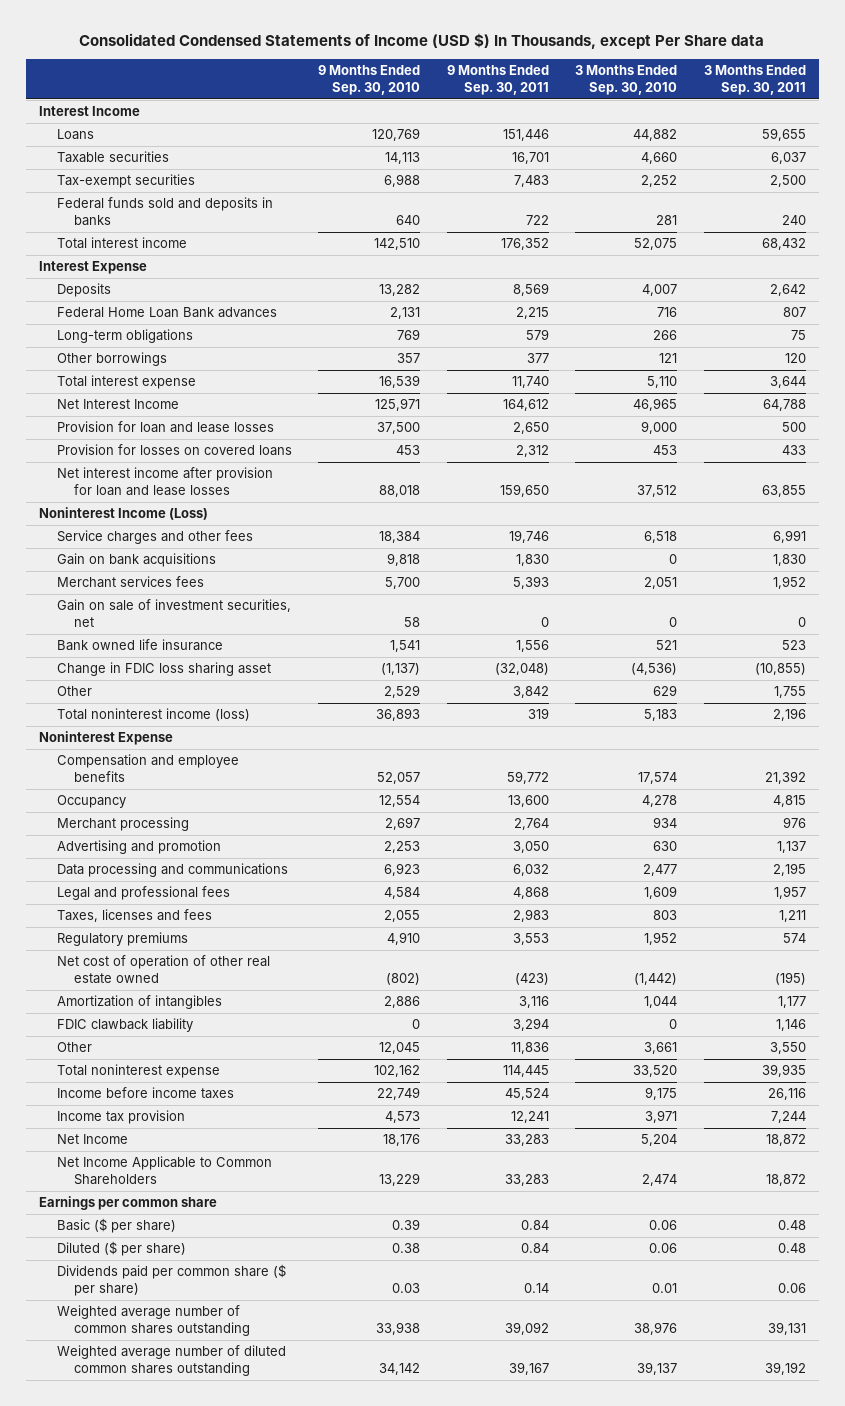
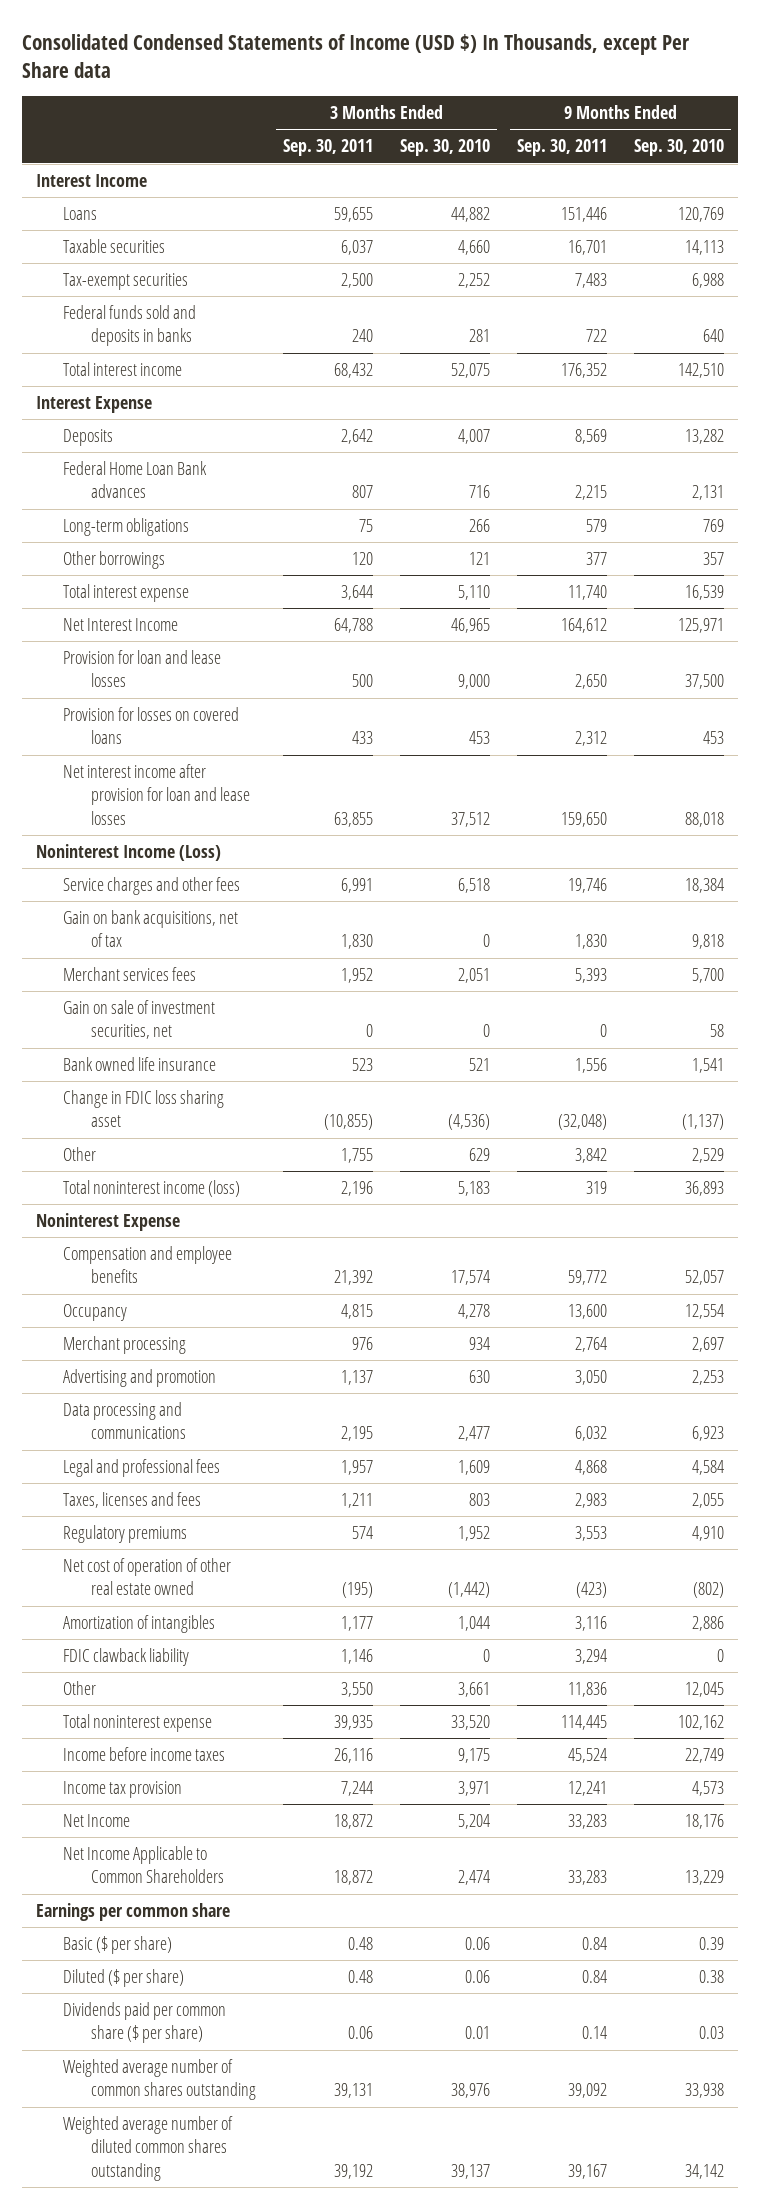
[56,553,216,568] Gain on bank acquisitions -> [63,910,239,948] Gain on bank acquisitions, net of tax

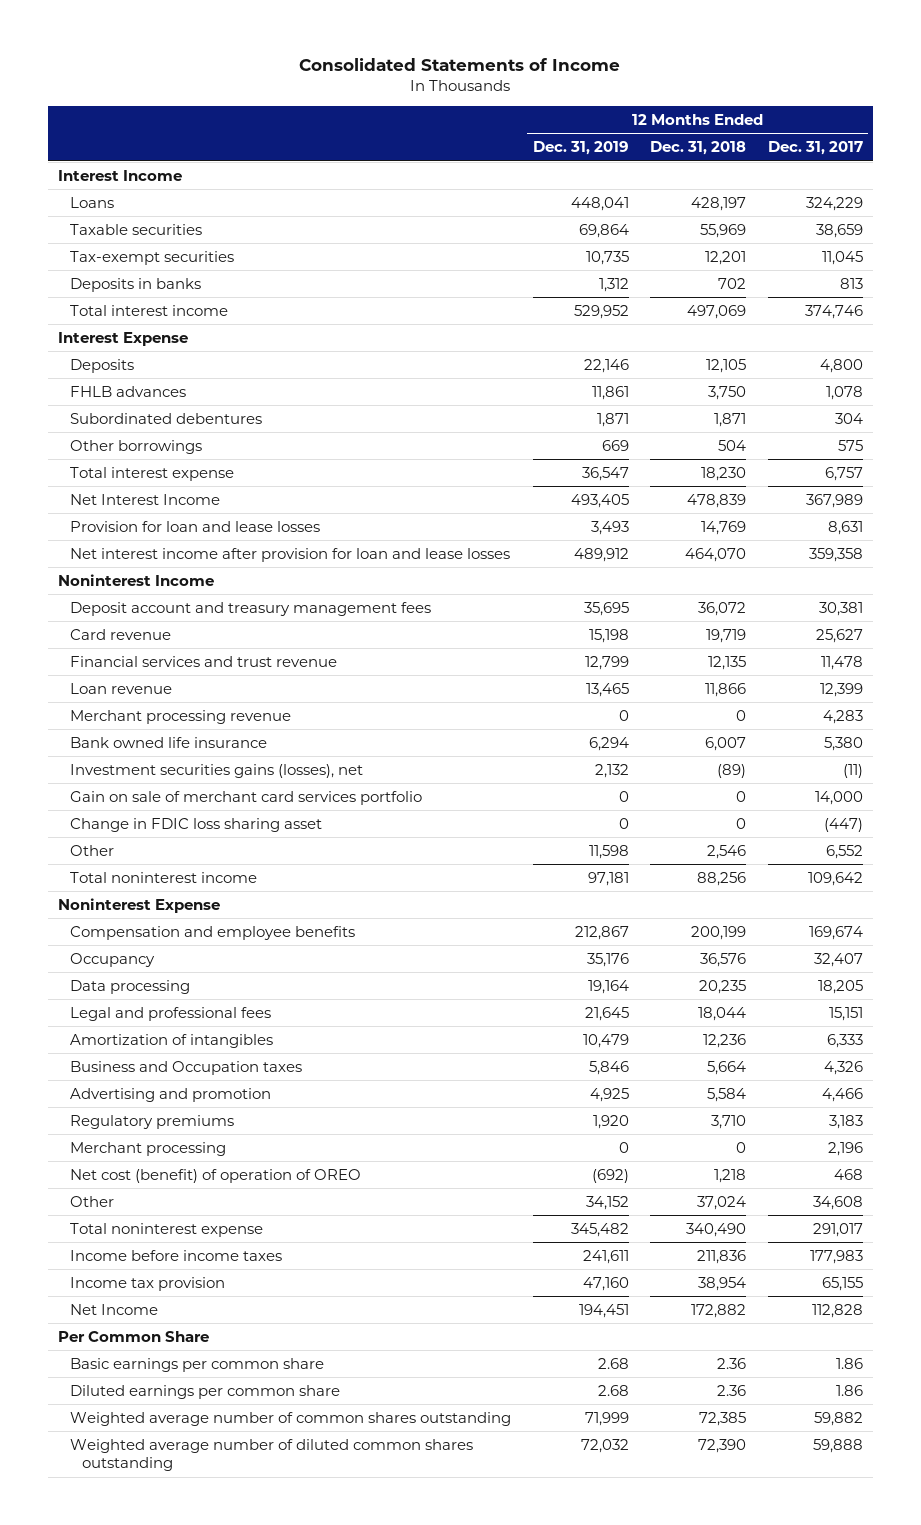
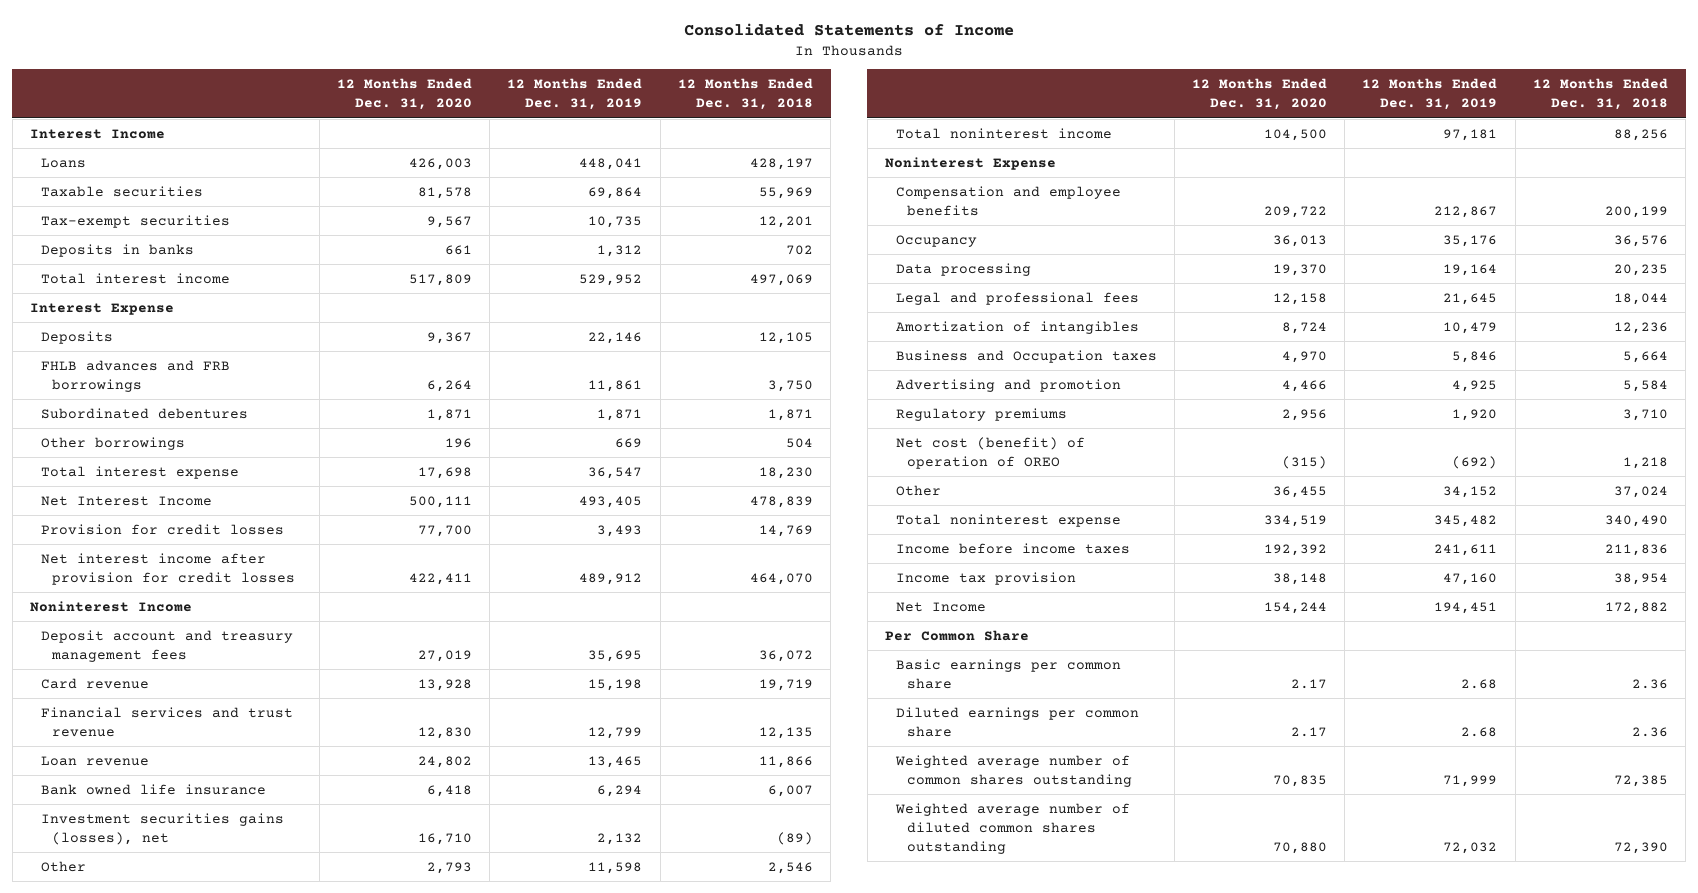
[767,141,863,156] Dec. 31, 2017 -> none
none -> [337,78,473,111] 12 Months Ended Dec. 31, 2020
[70,385,187,397] FHLB advances -> [40,359,230,392] FHLB advances and FRB borrowings
[70,520,321,532] Provision for loan and lease losses -> [40,523,284,535] Provision for credit losses
[70,547,511,562] Net interest income after provision for loan and lease losses -> [40,552,295,585] Net interest income after provision for credit losses
[70,709,292,724] Merchant processing revenue -> none
[70,790,423,805] Gain on sale of merchant card services portfolio -> none
[70,817,323,832] Change in FDIC loss sharing asset -> none
[70,1141,227,1156] Merchant processing -> none

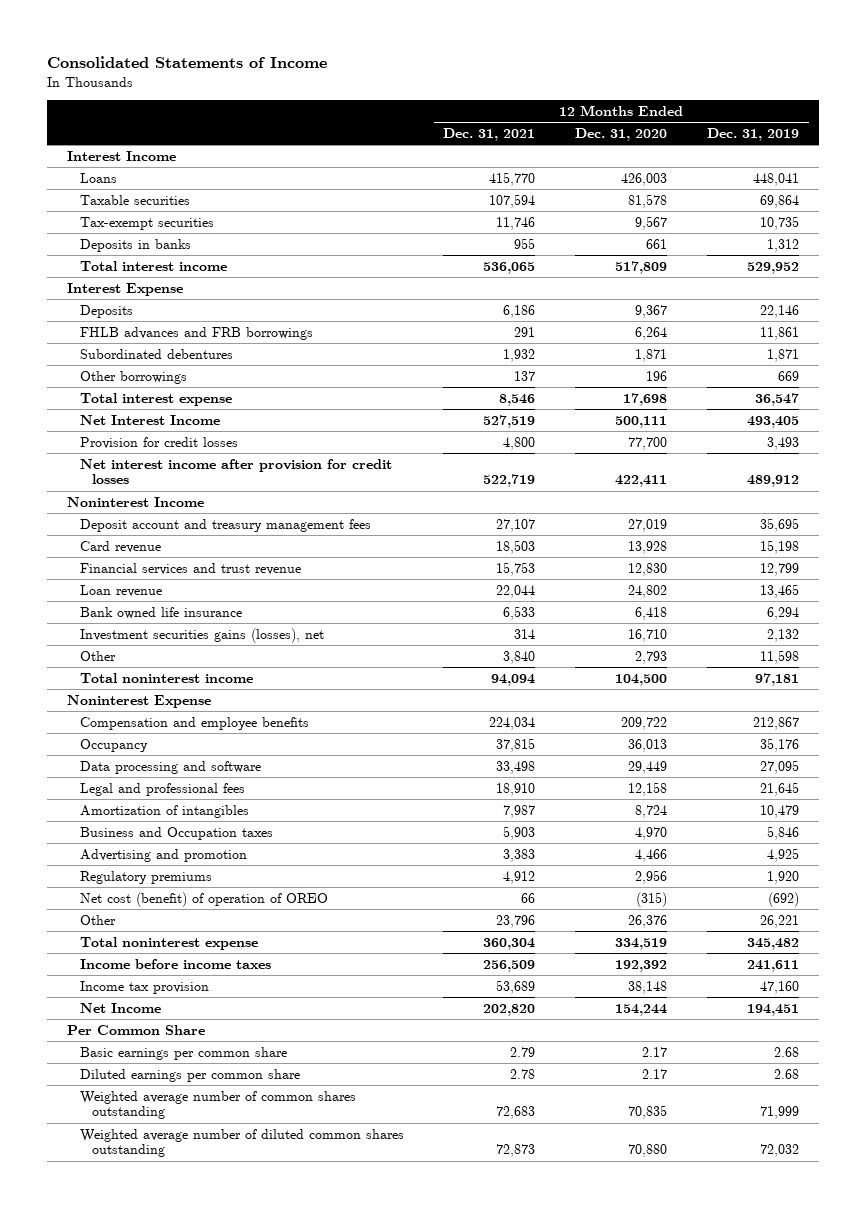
[677,78,813,111] 12 Months Ended Dec. 31, 2018 -> none
none -> [443,127,536,141] Dec. 31, 2021
[895,262,1031,276] Data processing -> [79,760,261,774] Data processing and software
[1273,263,1328,276] 19,370 -> [628,760,668,774] 29,449
[1443,263,1498,276] 19,164 -> [759,759,799,774] 27,095
[1273,485,1328,498] 36,455 -> [628,914,668,928] 26,376
[1443,485,1498,498] 34,152 -> [759,914,799,928] 26,221

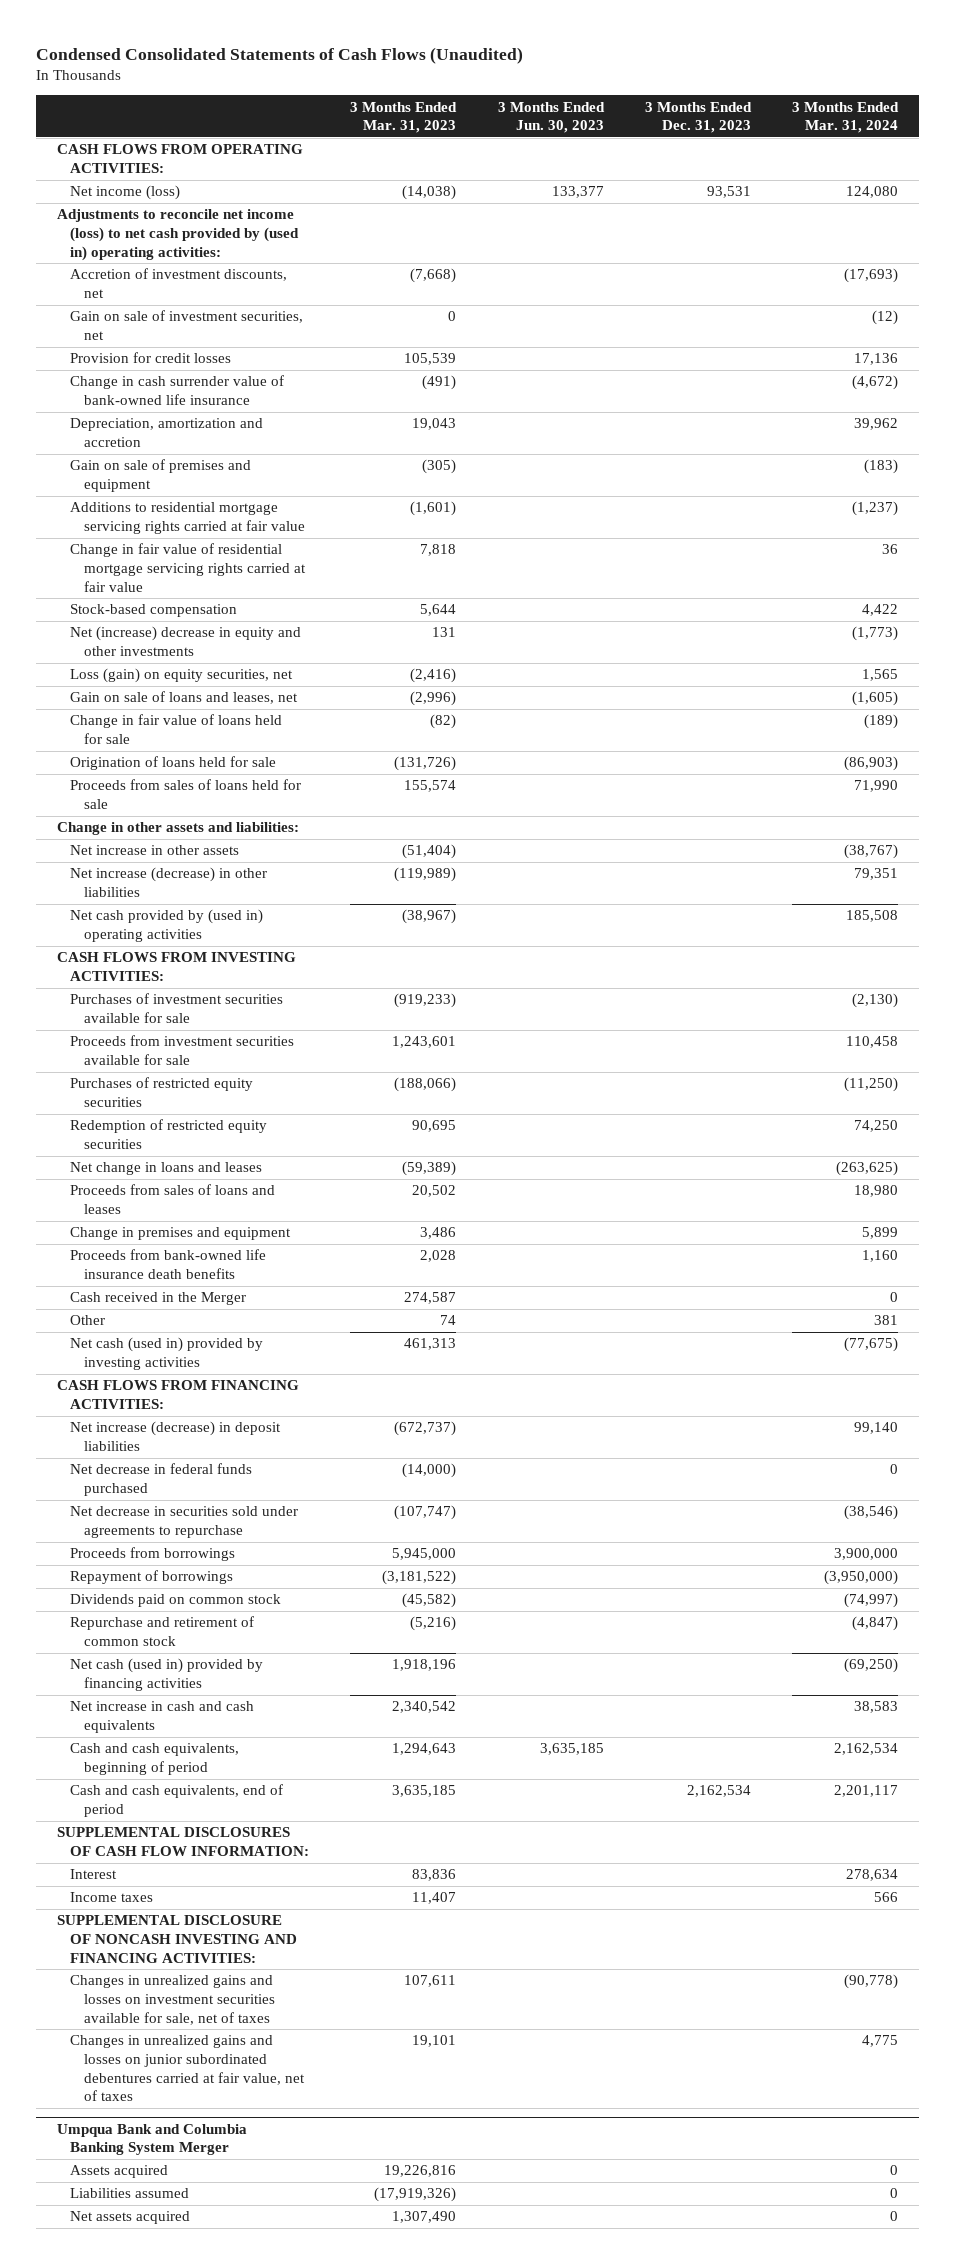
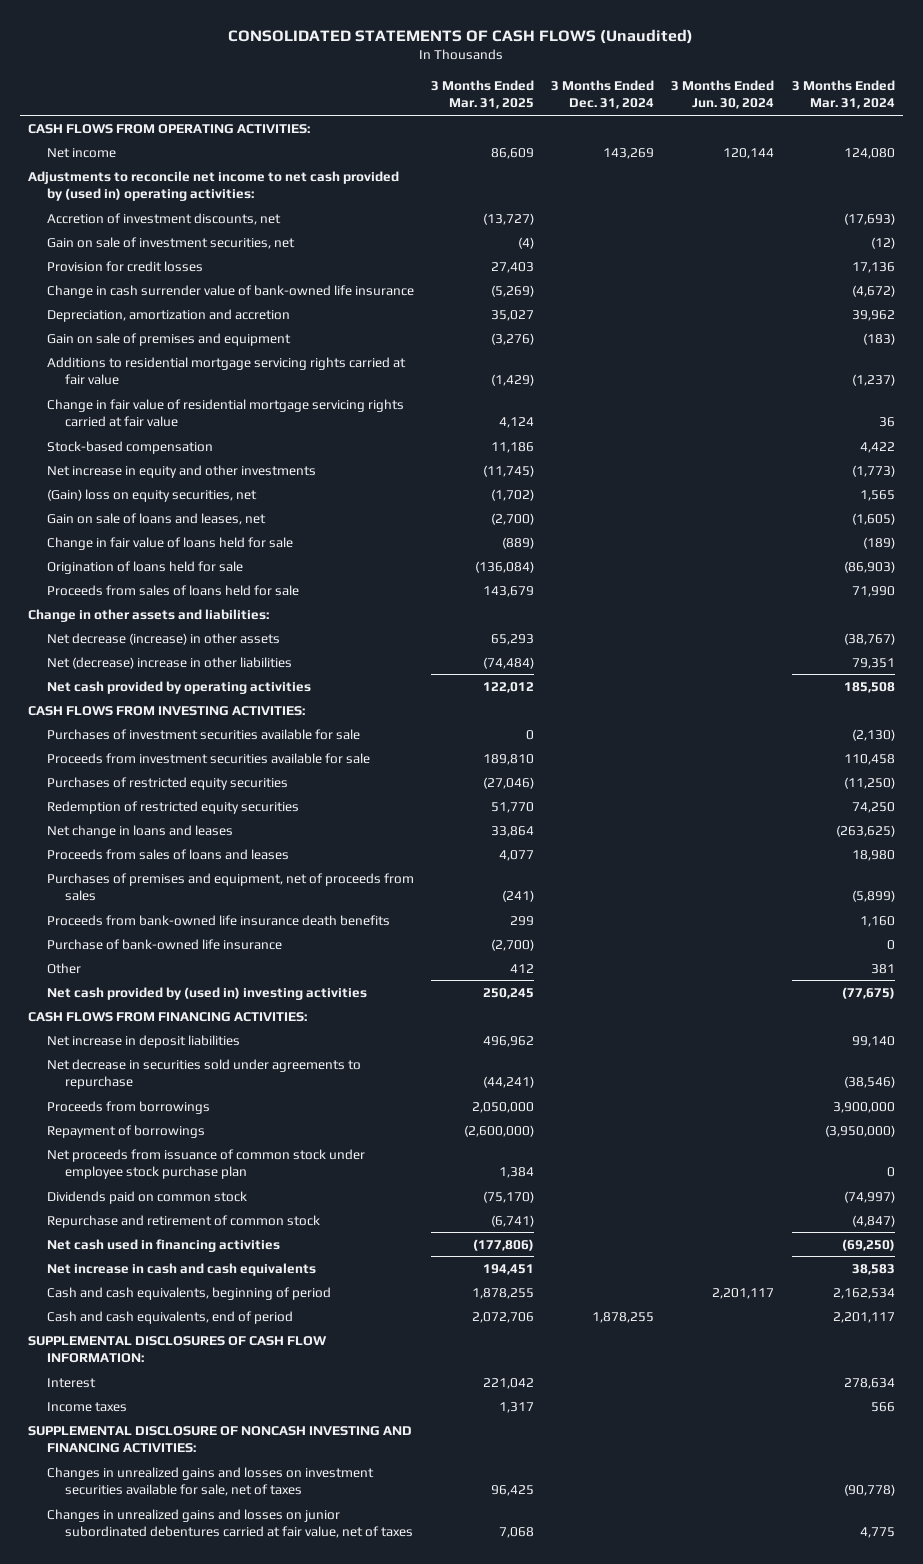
[36,46,524,64] Condensed Consolidated Statements of Cash Flows (Unaudited) -> [228,28,694,44] CONSOLIDATED STATEMENTS OF CASH FLOWS (Unaudited)
[350,101,458,134] 3 Months Ended Mar. 31, 2023 -> none
[497,101,605,134] 3 Months Ended Jun. 30, 2023 -> none
[644,101,752,134] 3 Months Ended Dec. 31, 2023 -> none
none -> [430,79,534,110] 3 Months Ended Mar. 31, 2025
none -> [551,79,655,110] 3 Months Ended Dec. 31, 2024
none -> [671,79,775,110] 3 Months Ended Jun. 30, 2024
[70,185,181,201] Net income (loss) -> [46,147,116,158] Net income
[56,209,300,261] Adjustments to reconcile net income (loss) to net cash provided by (used in) operating activities: -> [28,170,400,202] Adjustments to reconcile net income to net cash provided by (used in) operating activities:
[70,626,302,657] Net (increase) decrease in equity and other investments -> [46,464,316,478] Net increase in equity and other investments
[70,668,294,684] Loss (gain) on equity securities, net -> [46,488,257,502] (Gain) loss on equity securities, net
[70,845,240,856] Net increase in other assets -> [46,632,280,645] Net decrease (increase) in other assets
[70,867,268,898] Net increase (decrease) in other liabilities -> [46,656,292,669] Net (decrease) increase in other liabilities
[70,909,264,943] Net cash provided by (used in) operating activities -> [46,680,311,694] Net cash provided by operating activities
[70,1227,292,1241] Change in premises and equipment -> none
none -> [46,872,414,902] Purchases of premises and equipment, net of proceeds from sales
[70,1292,247,1306] Cash received in the Merger -> none
none -> [46,938,282,950] Purchase of bank-owned life insurance
[70,1337,264,1371] Net cash (used in) provided by investing activities -> [46,986,367,1000] Net cash provided by (used in) investing activities
[70,1463,253,1497] Net decrease in federal funds purchased -> none
[70,1421,282,1452] Net increase (decrease) in deposit liabilities -> [46,1034,240,1048] Net increase in deposit liabilities
none -> [46,1148,365,1180] Net proceeds from issuance of common stock under employee stock purchase plan
[70,1658,264,1692] Net cash (used in) provided by financing activities -> [46,1238,280,1252] Net cash used in financing activities
[56,2123,247,2156] Umpqua Bank and Columbia Banking System Merger -> none
[70,2165,169,2179] Assets acquired -> none
[70,2188,190,2199] Liabilities assumed -> none
[70,2211,191,2225] Net assets acquired -> none

